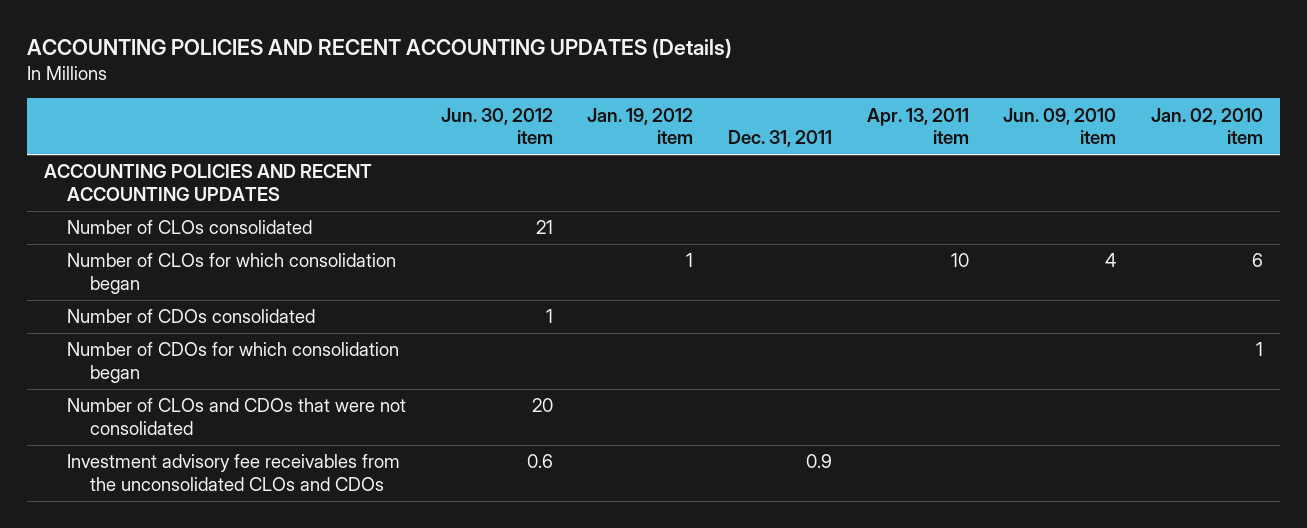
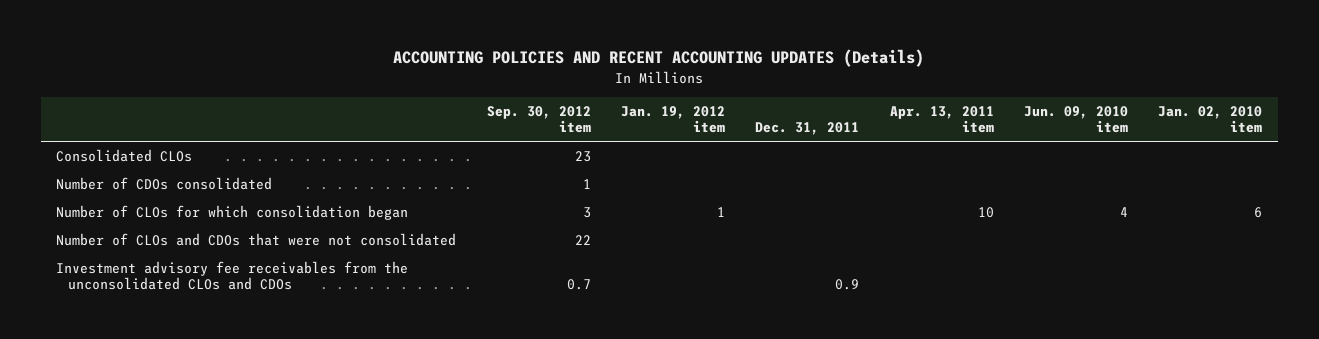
[440,107,553,145] Jun. 30, 2012 item -> none
none -> [486,105,591,134] Sep. 30, 2012 item
[43,164,372,201] ACCOUNTING POLICIES AND RECENT ACCOUNTING UPDATES -> none
[66,220,312,235] Number of CLOs consolidated -> [56,148,193,162] Consolidated CLOs
[66,342,399,383] Number of CDOs for which consolidation began -> none
[66,253,396,294] Number of CLOs for which consolidation began -> [56,204,409,220] Number of CLOs for which consolidation began

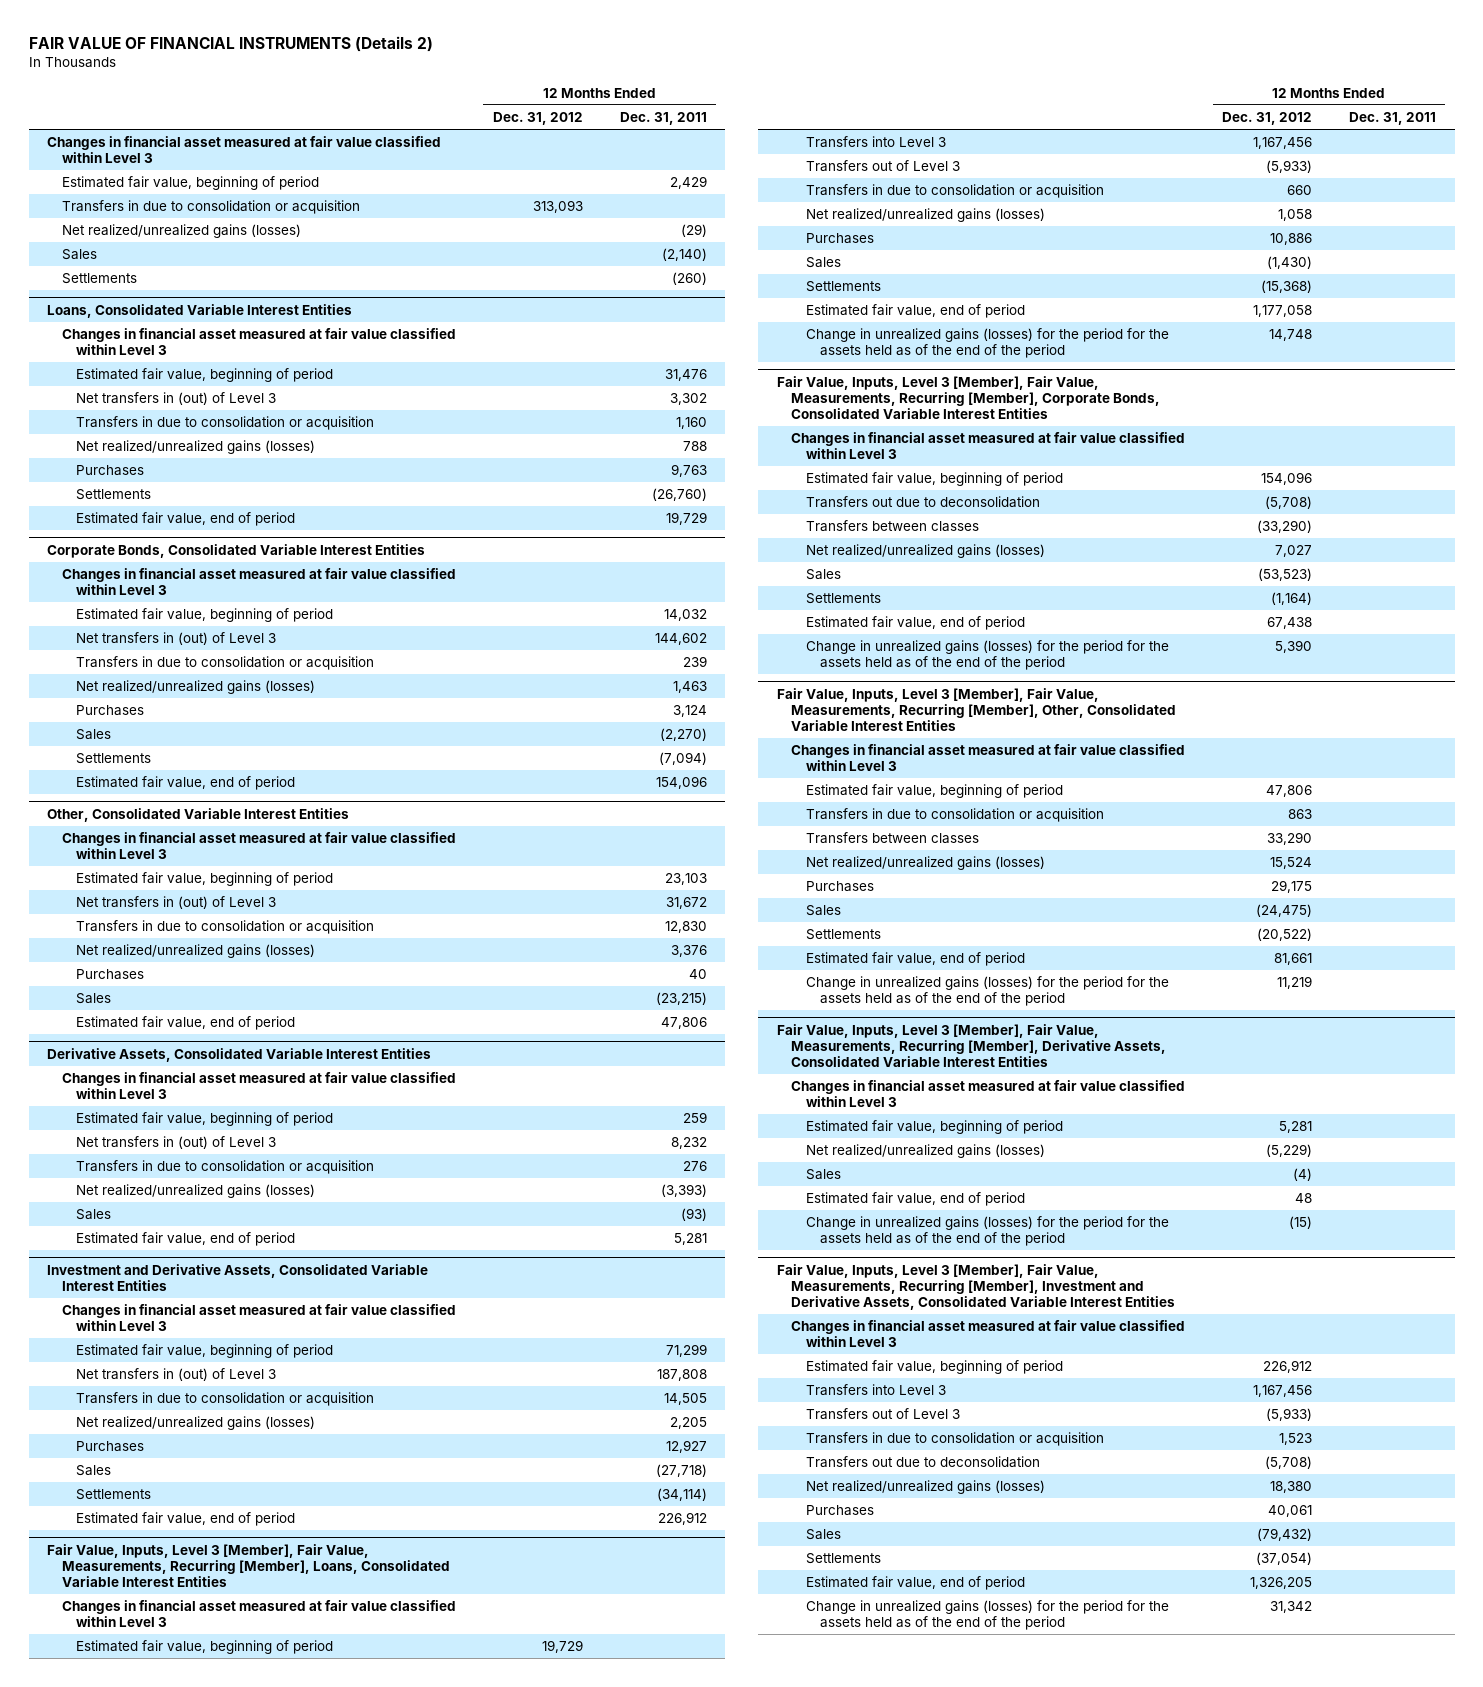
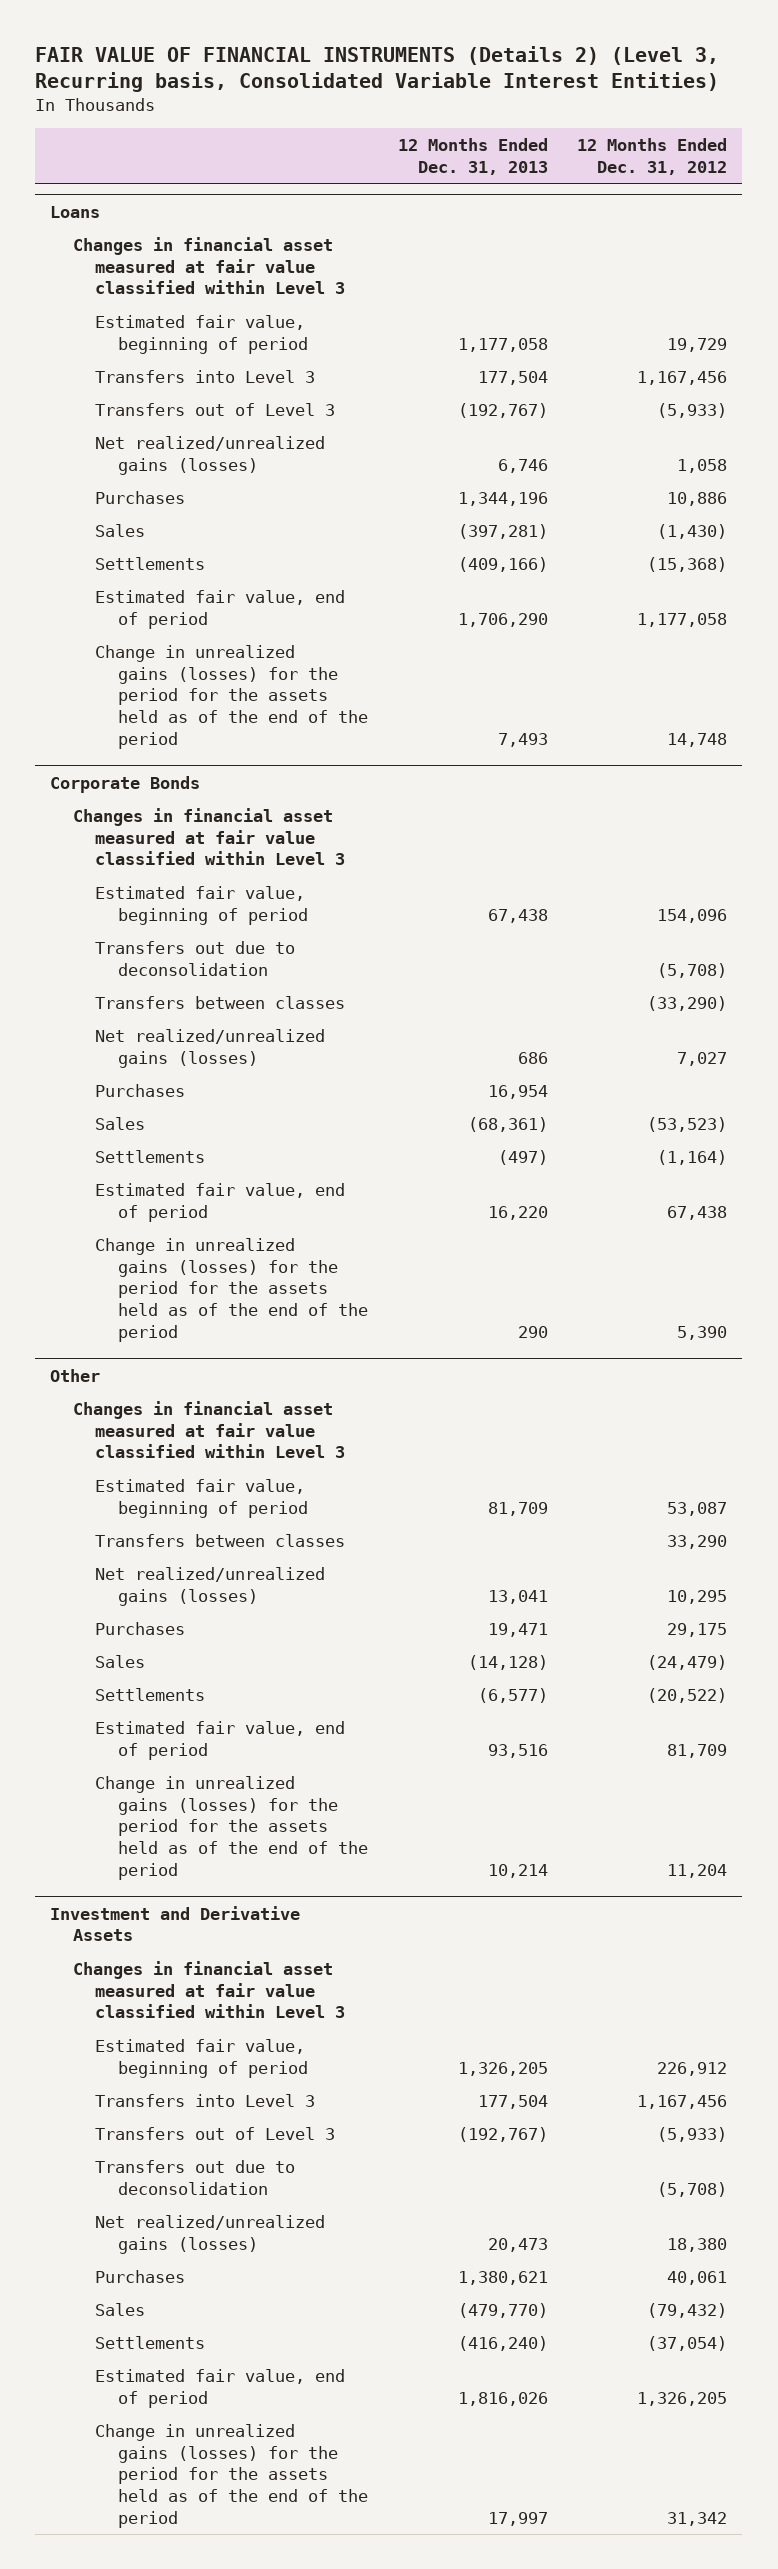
[28,36,433,53] FAIR VALUE OF FINANCIAL INSTRUMENTS (Details 2) -> [35,45,720,93] FAIR VALUE OF FINANCIAL INSTRUMENTS (Details 2) (Level 3, Recurring basis, Consolidated Variable Interest Entities)
[619,111,707,125] Dec. 31, 2011 -> none
none -> [397,138,548,175] 12 Months Ended Dec. 31, 2013
[47,135,442,163] Changes in financial asset measured at fair value classified within Level 3 -> none
[61,175,319,190] Estimated fair value, beginning of period -> none
[61,199,360,214] Transfers in due to consolidation or acquisition -> none
[61,223,301,238] Net realized/unrealized gains (losses) -> none
[61,248,97,260] Sales -> none
[61,272,137,284] Settlements -> none
[47,303,353,318] Loans, Consolidated Variable Interest Entities -> none
[61,327,456,355] Changes in financial asset measured at fair value classified within Level 3 -> none
[76,367,334,382] Estimated fair value, beginning of period -> none
[76,391,277,405] Net transfers in (out) of Level 3 -> none
[76,415,375,430] Transfers in due to consolidation or acquisition -> none
[76,439,316,454] Net realized/unrealized gains (losses) -> none
[76,464,145,476] Purchases -> none
[76,488,152,500] Settlements -> none
[76,511,296,526] Estimated fair value, end of period -> none
[47,543,426,558] Corporate Bonds, Consolidated Variable Interest Entities -> none
[61,567,456,595] Changes in financial asset measured at fair value classified within Level 3 -> none
[76,607,334,622] Estimated fair value, beginning of period -> none
[76,631,277,645] Net transfers in (out) of Level 3 -> none
[76,655,375,670] Transfers in due to consolidation or acquisition -> none
[76,679,316,694] Net realized/unrealized gains (losses) -> none
[76,704,145,716] Purchases -> none
[76,728,112,740] Sales -> none
[76,752,152,764] Settlements -> none
[76,775,296,790] Estimated fair value, end of period -> none
[47,807,350,822] Other, Consolidated Variable Interest Entities -> none
[61,831,456,859] Changes in financial asset measured at fair value classified within Level 3 -> none
[76,871,334,886] Estimated fair value, beginning of period -> none
[76,895,277,909] Net transfers in (out) of Level 3 -> none
[76,919,375,934] Transfers in due to consolidation or acquisition -> none
[76,943,316,958] Net realized/unrealized gains (losses) -> none
[76,968,145,980] Purchases -> none
[76,992,112,1004] Sales -> none
[76,1015,296,1030] Estimated fair value, end of period -> none
[47,1047,432,1062] Derivative Assets, Consolidated Variable Interest Entities -> none
[61,1071,456,1099] Changes in financial asset measured at fair value classified within Level 3 -> none
[76,1111,334,1126] Estimated fair value, beginning of period -> none
[76,1135,277,1149] Net transfers in (out) of Level 3 -> none
[76,1159,375,1174] Transfers in due to consolidation or acquisition -> none
[76,1183,316,1198] Net realized/unrealized gains (losses) -> none
[76,1208,112,1220] Sales -> none
[76,1231,296,1246] Estimated fair value, end of period -> none
[47,1263,429,1291] Investment and Derivative Assets, Consolidated Variable Interest Entities -> none
[61,1303,456,1331] Changes in financial asset measured at fair value classified within Level 3 -> none
[76,1343,334,1358] Estimated fair value, beginning of period -> none
[76,1367,277,1381] Net transfers in (out) of Level 3 -> none
[76,1391,375,1406] Transfers in due to consolidation or acquisition -> none
[76,1415,316,1430] Net realized/unrealized gains (losses) -> none
[76,1440,145,1452] Purchases -> none
[76,1464,112,1476] Sales -> none
[76,1488,152,1500] Settlements -> none
[76,1511,296,1526] Estimated fair value, end of period -> none
[47,1543,450,1587] Fair Value, Inputs, Level 3 [Member], Fair Value, Measurements, Recurring [Member], Loans, Consolidated Variable Interest Entities -> [50,205,101,218] Loans
[805,183,1104,198] Transfers in due to consolidation or acquisition -> none
[776,375,1161,419] Fair Value, Inputs, Level 3 [Member], Fair Value, Measurements, Recurring [Member], Corporate Bonds, Consolidated Variable Interest Entities -> [50,775,201,793] Corporate Bonds
none -> [95,1083,186,1097] Purchases
[776,687,1177,731] Fair Value, Inputs, Level 3 [Member], Fair Value, Measurements, Recurring [Member], Other, Consolidated Variable Interest Entities -> [50,1368,101,1382] Other
[805,807,1104,822] Transfers in due to consolidation or acquisition -> none
[1266,784,1313,797] 47,806 -> [667,1501,728,1516] 53,087
[1270,856,1313,869] 15,524 -> [667,1589,728,1604] 10,295
[1256,903,1313,917] (24,475) -> [647,1654,728,1670] (24,479)
[776,1023,1167,1067] Fair Value, Inputs, Level 3 [Member], Fair Value, Measurements, Recurring [Member], Derivative Assets, Consolidated Variable Interest Entities -> none
[791,1079,1186,1107] Changes in financial asset measured at fair value classified within Level 3 -> none
[805,1119,1063,1134] Estimated fair value, beginning of period -> none
[805,1143,1045,1158] Net realized/unrealized gains (losses) -> none
[805,1168,841,1180] Sales -> none
[805,1191,1025,1206] Estimated fair value, end of period -> none
[805,1215,1169,1246] Change in unrealized gains (losses) for the period for the assets held as of the end of the period -> none
[1274,952,1313,965] 81,661 -> [667,1743,728,1758] 81,709
[1277,975,1313,989] 11,219 -> [667,1863,728,1878] 11,204
[776,1263,1176,1310] Fair Value, Inputs, Level 3 [Member], Fair Value, Measurements, Recurring [Member], Investment and Derivative Assets, Consolidated Variable Interest Entities -> [50,1905,301,1942] Investment and Derivative Assets
[805,1431,1104,1446] Transfers in due to consolidation or acquisition -> none

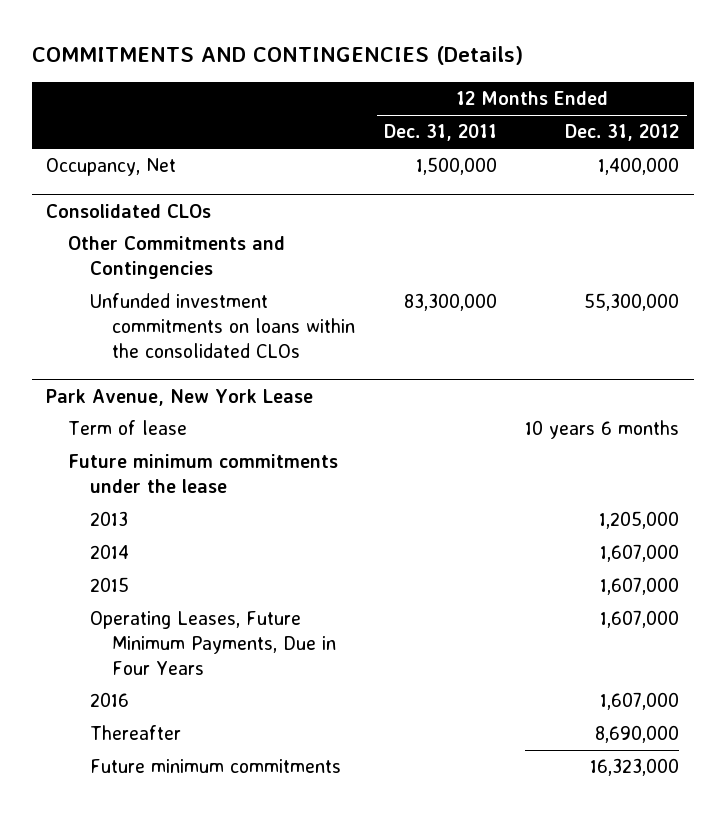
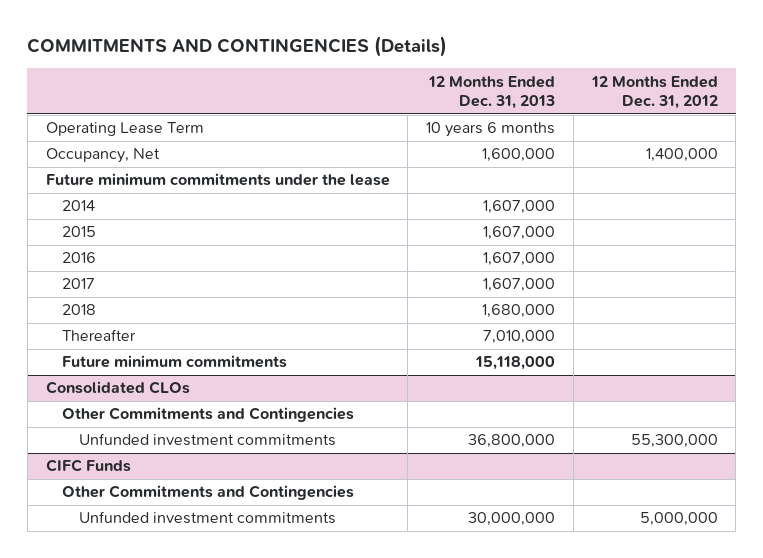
[383,124,497,142] Dec. 31, 2011 -> none
none -> [428,75,556,110] 12 Months Ended Dec. 31, 2013
none -> [45,122,204,137] Operating Lease Term
none -> [45,173,390,187] Future minimum commitments under the lease
none -> [62,200,96,212] 2014
none -> [62,226,97,238] 2015
none -> [62,252,97,264] 2016
none -> [62,278,96,290] 2017
none -> [62,304,97,316] 2018
none -> [62,329,137,342] Thereafter
none -> [62,355,288,369] Future minimum commitments
[46,388,314,406] Park Avenue, New York Lease -> none
[68,420,188,436] Term of lease -> none
[68,454,339,493] Future minimum commitments under the lease -> none
[90,511,129,527] 2013 -> none
[90,544,130,560] 2014 -> none
[90,577,130,593] 2015 -> none
[90,611,337,675] Operating Leases, Future Minimum Payments, Due in Four Years -> none
[90,692,130,708] 2016 -> none
[90,725,182,741] Thereafter -> none
[90,759,342,774] Future minimum commitments -> none
[90,293,356,358] Unfunded investment commitments on loans within the consolidated CLOs -> [78,433,336,447] Unfunded investment commitments
none -> [45,459,131,473] CIFC Funds
none -> [62,485,355,501] Other Commitments and Contingencies
none -> [78,511,336,525] Unfunded investment commitments

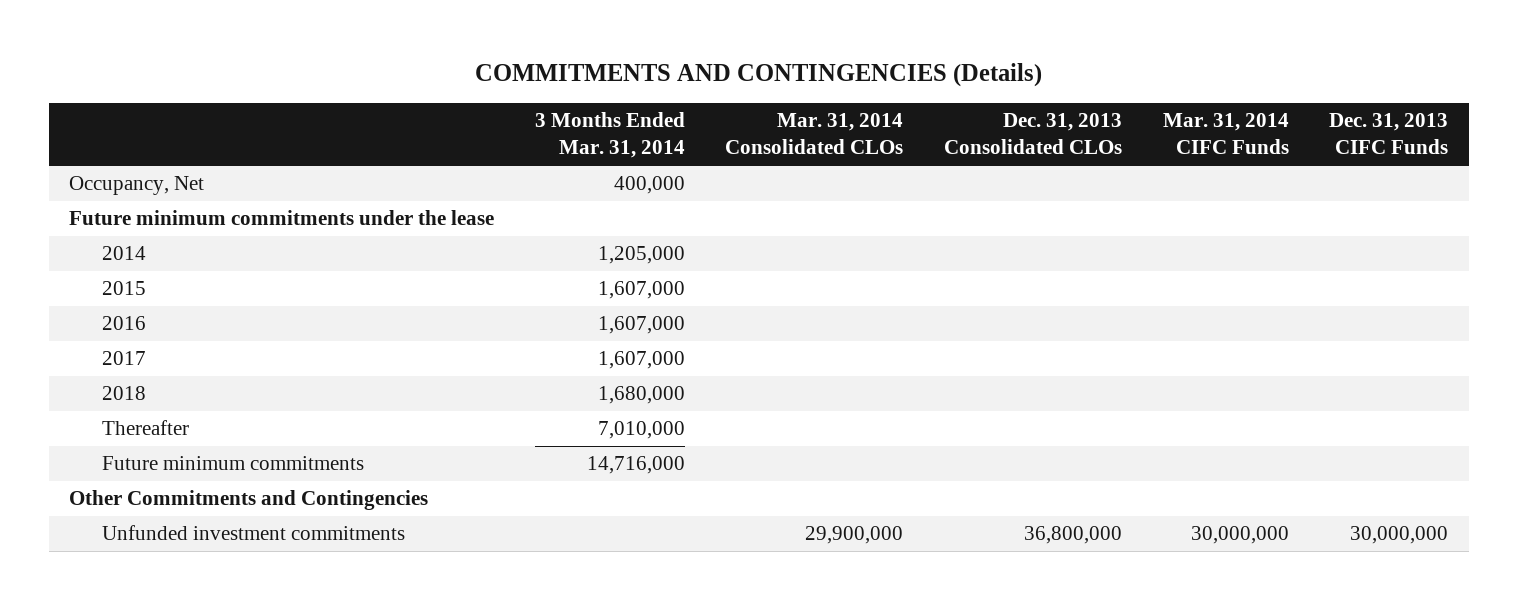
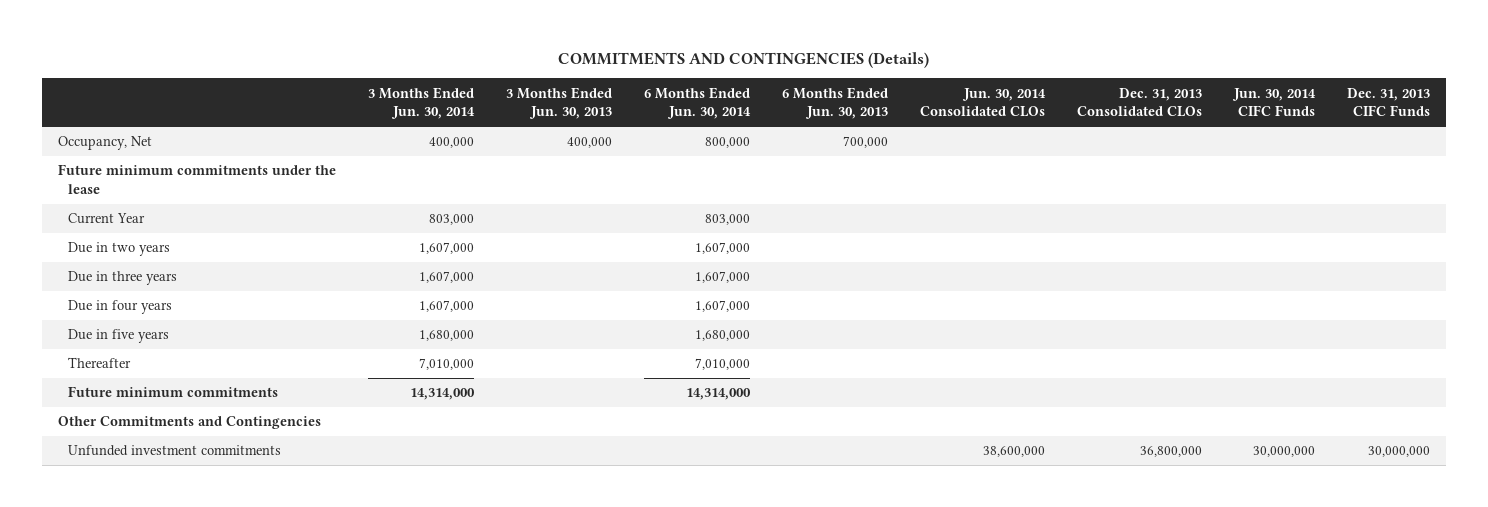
[534,112,685,159] 3 Months Ended Mar. 31, 2014 -> none
[725,113,904,155] Mar. 31, 2014 Consolidated CLOs -> none
[1162,113,1289,155] Mar. 31, 2014 CIFC Funds -> none
none -> [367,86,475,120] 3 Months Ended Jun. 30, 2014
none -> [506,86,613,120] 3 Months Ended Jun. 30, 2013
none -> [644,86,752,120] 6 Months Ended Jun. 30, 2014
none -> [782,86,889,120] 6 Months Ended Jun. 30, 2013
none -> [920,87,1047,118] Jun. 30, 2014 Consolidated CLOs
none -> [1232,87,1317,117] Jun. 30, 2014 CIFC Funds
[101,246,146,261] 2014 -> [68,213,146,225] Current Year
[101,281,146,296] 2015 -> [68,242,171,257] Due in two years
[101,316,146,331] 2016 -> [68,271,178,286] Due in three years
[101,351,146,366] 2017 -> [68,300,173,315] Due in four years
[101,386,146,401] 2018 -> [68,329,170,344] Due in five years

